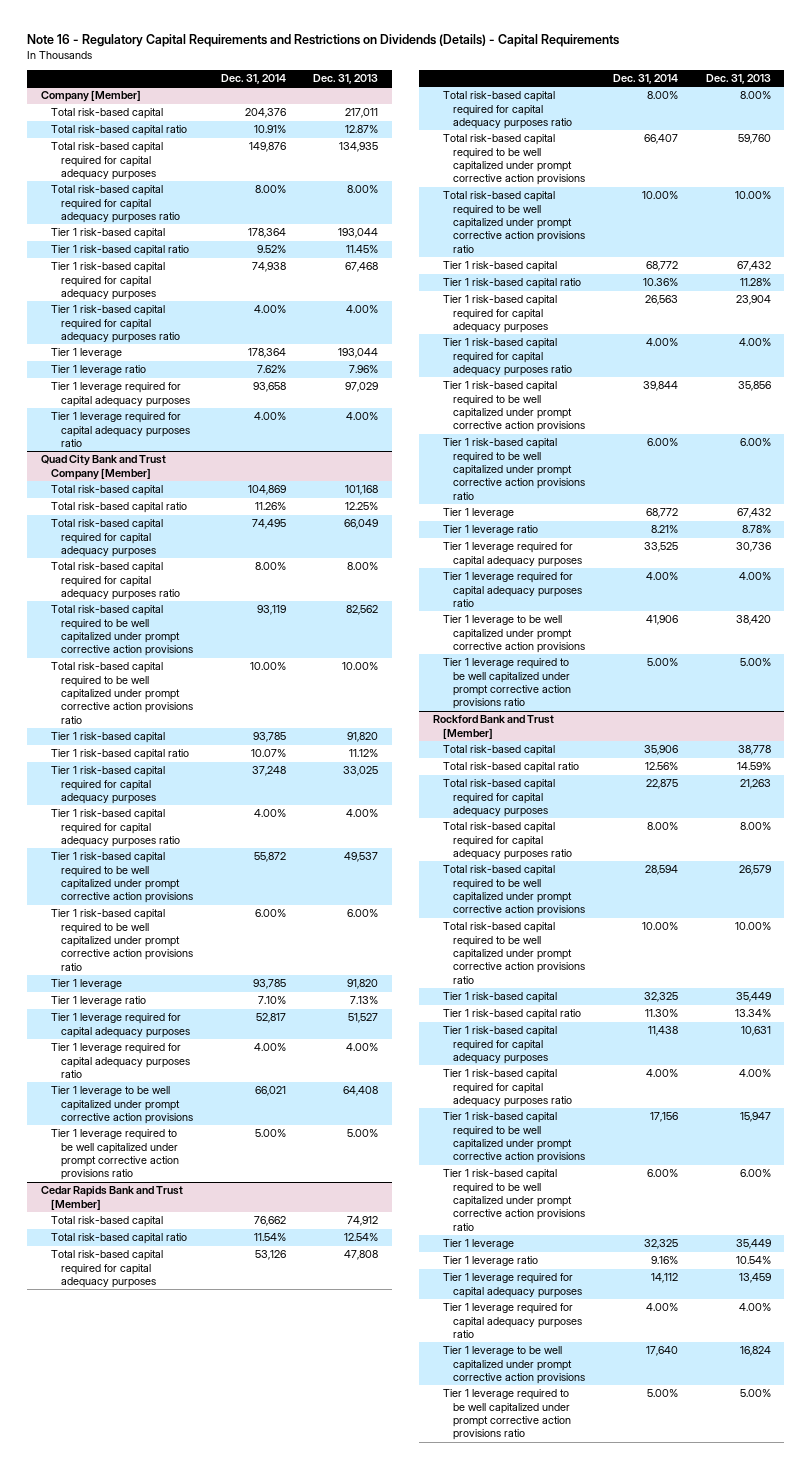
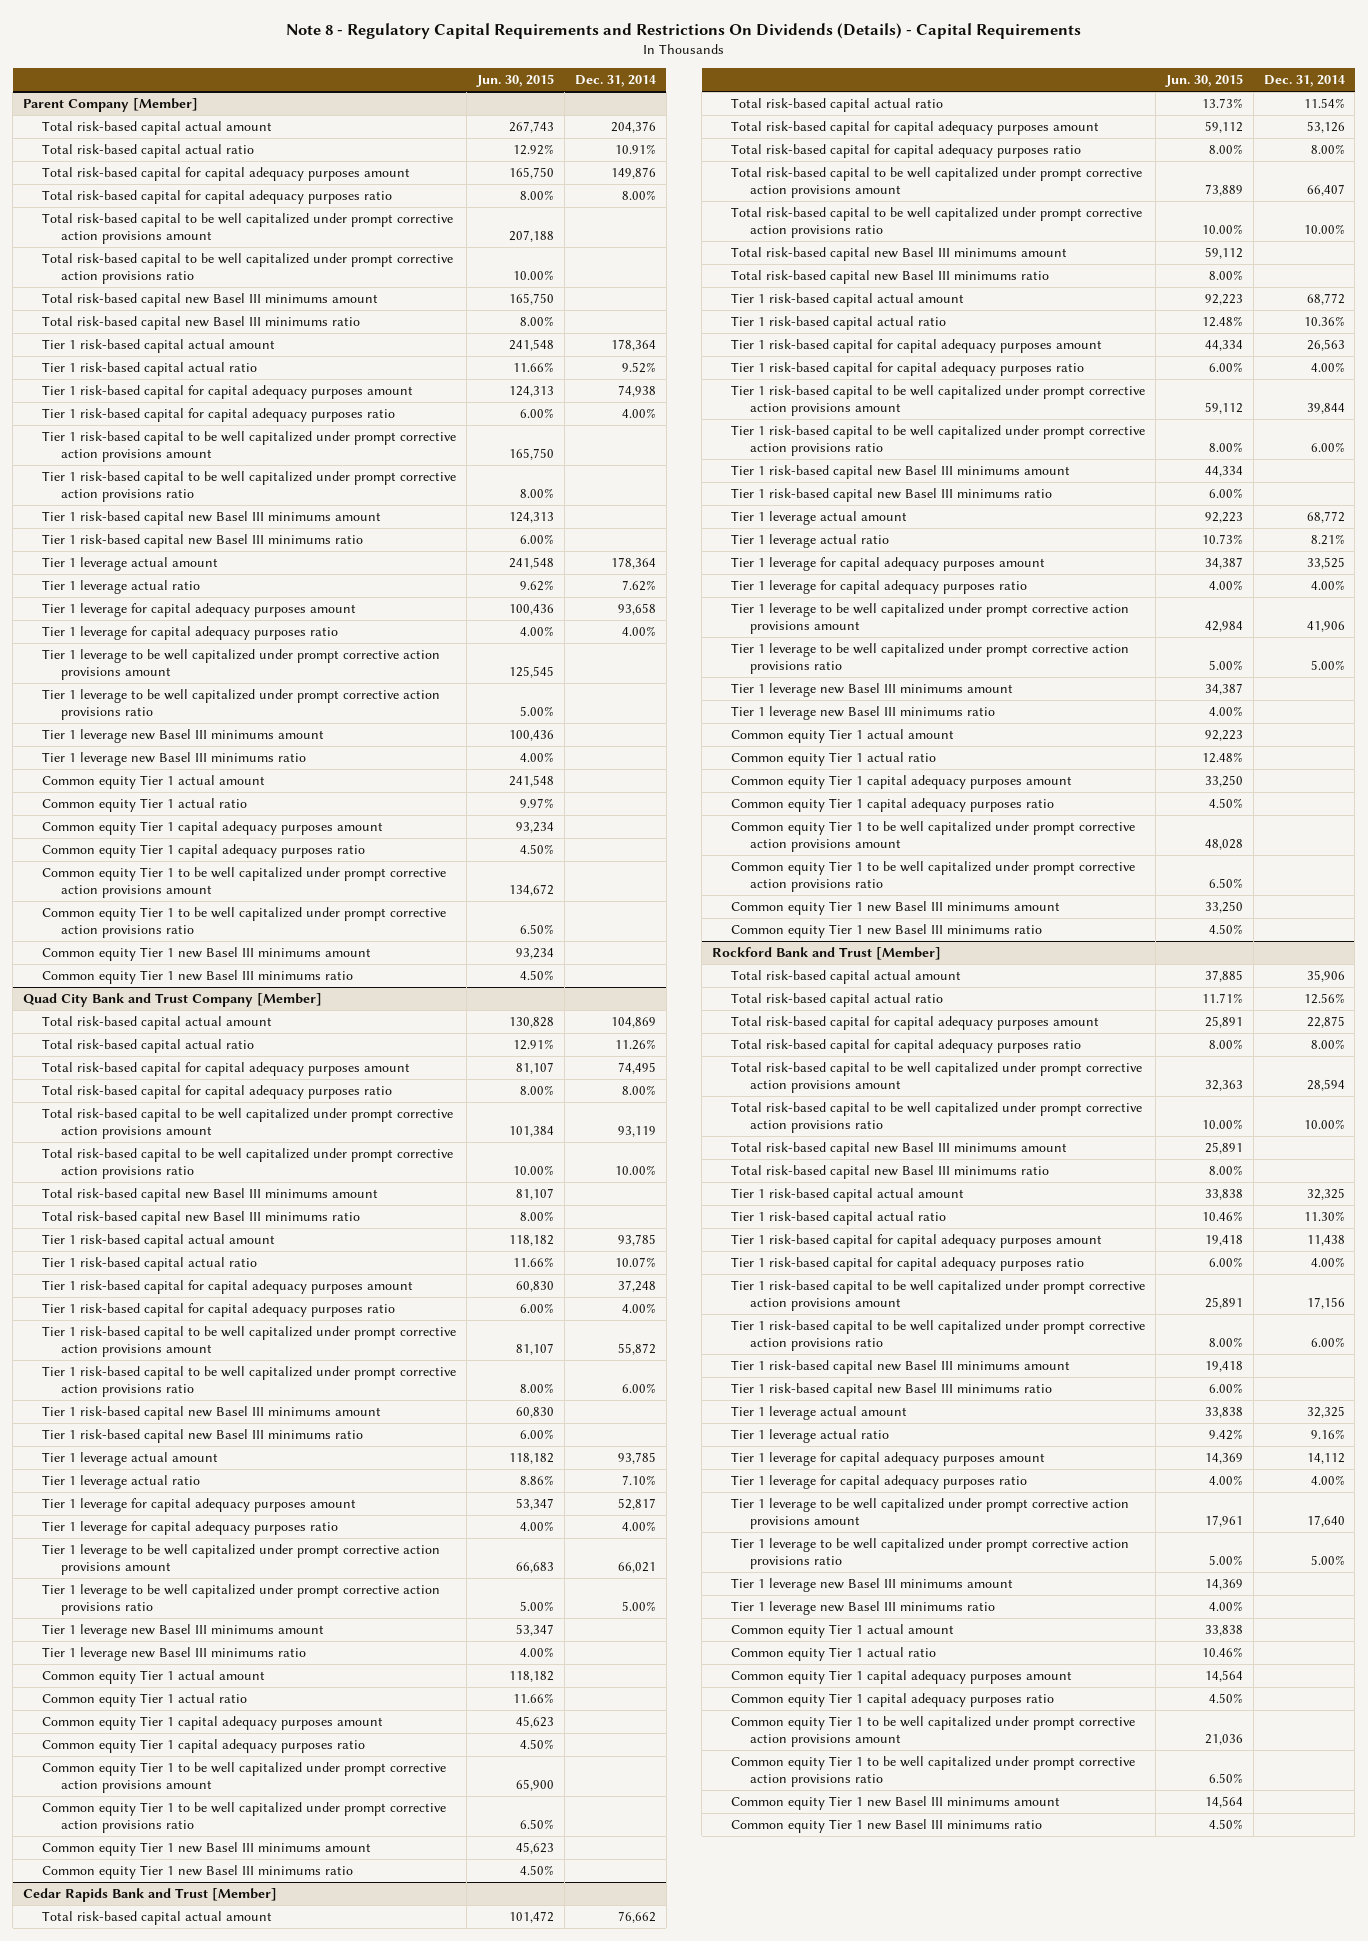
[26,33,619,47] Note 16 - Regulatory Capital Requirements and Restrictions on Dividends (Details) - Capital Requirements -> [285,22,1081,39] Note 8 - Regulatory Capital Requirements and Restrictions On Dividends (Details) - Capital Requirements
[313,74,379,85] Dec. 31, 2013 -> none
none -> [475,74,554,88] Jun. 30, 2015
[40,90,141,103] Company [Member] -> none
[50,108,163,120] Total risk-based capital -> none
[50,125,187,137] Total risk-based capital ratio -> none
[50,142,163,181] Total risk-based capital required for capital adequacy purposes -> none
[50,185,180,224] Total risk-based capital required for capital adequacy purposes ratio -> none
[50,228,165,240] Tier 1 risk-based capital -> none
[50,245,189,257] Tier 1 risk-based capital ratio -> none
[50,262,165,301] Tier 1 risk-based capital required for capital adequacy purposes -> none
[50,305,180,344] Tier 1 risk-based capital required for capital adequacy purposes ratio -> none
[50,348,122,359] Tier 1 leverage -> none
[50,365,146,376] Tier 1 leverage ratio -> none
[50,382,190,407] Tier 1 leverage required for capital adequacy purposes -> none
[50,412,190,448] Tier 1 leverage required for capital adequacy purposes ratio -> none
none -> [23,98,199,113] Parent Company [Member]
none -> [42,121,273,136] Total risk-based capital actual amount
none -> [42,144,255,159] Total risk-based capital actual ratio
none -> [42,167,411,182] Total risk-based capital for capital adequacy purposes amount
none -> [42,190,393,205] Total risk-based capital for capital adequacy purposes ratio
none -> [42,213,454,244] Total risk-based capital to be well capitalized under prompt corrective action provisions amount
none -> [42,253,454,284] Total risk-based capital to be well capitalized under prompt corrective action provisions ratio
none -> [42,293,379,308] Total risk-based capital new Basel III minimums amount
none -> [42,316,361,331] Total risk-based capital new Basel III minimums ratio
none -> [42,339,276,354] Tier 1 risk-based capital actual amount
none -> [42,362,258,377] Tier 1 risk-based capital actual ratio
none -> [42,385,414,400] Tier 1 risk-based capital for capital adequacy purposes amount
none -> [42,408,396,423] Tier 1 risk-based capital for capital adequacy purposes ratio
none -> [42,431,457,462] Tier 1 risk-based capital to be well capitalized under prompt corrective action provisions amount
none -> [42,471,457,502] Tier 1 risk-based capital to be well capitalized under prompt corrective action provisions ratio
none -> [42,511,382,526] Tier 1 risk-based capital new Basel III minimums amount
none -> [42,534,364,549] Tier 1 risk-based capital new Basel III minimums ratio
none -> [42,557,219,572] Tier 1 leverage actual amount
none -> [42,580,201,595] Tier 1 leverage actual ratio
none -> [42,603,357,618] Tier 1 leverage for capital adequacy purposes amount
none -> [42,626,339,641] Tier 1 leverage for capital adequacy purposes ratio
none -> [42,649,441,680] Tier 1 leverage to be well capitalized under prompt corrective action provisions amount
none -> [42,689,441,720] Tier 1 leverage to be well capitalized under prompt corrective action provisions ratio
none -> [42,729,325,744] Tier 1 leverage new Basel III minimums amount
none -> [42,752,307,767] Tier 1 leverage new Basel III minimums ratio
none -> [42,775,266,790] Common equity Tier 1 actual amount
none -> [42,798,248,813] Common equity Tier 1 actual ratio
none -> [42,821,384,836] Common equity Tier 1 capital adequacy purposes amount
none -> [42,844,366,859] Common equity Tier 1 capital adequacy purposes ratio
none -> [42,867,447,898] Common equity Tier 1 to be well capitalized under prompt corrective action provisions amount
none -> [42,907,447,938] Common equity Tier 1 to be well capitalized under prompt corrective action provisions ratio
none -> [42,947,372,962] Common equity Tier 1 new Basel III minimums amount
none -> [42,970,354,985] Common equity Tier 1 new Basel III minimums ratio
[50,485,163,497] Total risk-based capital -> [42,1016,273,1031] Total risk-based capital actual amount
[50,502,187,514] Total risk-based capital ratio -> [42,1039,255,1054] Total risk-based capital actual ratio
[50,519,163,558] Total risk-based capital required for capital adequacy purposes -> [42,1062,411,1077] Total risk-based capital for capital adequacy purposes amount
[50,562,180,601] Total risk-based capital required for capital adequacy purposes ratio -> [42,1085,393,1100] Total risk-based capital for capital adequacy purposes ratio
[50,605,193,657] Total risk-based capital required to be well capitalized under prompt corrective action provisions -> [42,1108,454,1139] Total risk-based capital to be well capitalized under prompt corrective action provisions amount
[50,662,193,724] Total risk-based capital required to be well capitalized under prompt corrective action provisions ratio -> [42,1148,454,1179] Total risk-based capital to be well capitalized under prompt corrective action provisions ratio
none -> [42,1188,379,1203] Total risk-based capital new Basel III minimums amount
none -> [42,1211,361,1226] Total risk-based capital new Basel III minimums ratio
[50,732,165,744] Tier 1 risk-based capital -> [42,1234,276,1249] Tier 1 risk-based capital actual amount
[50,749,189,761] Tier 1 risk-based capital ratio -> [42,1257,258,1272] Tier 1 risk-based capital actual ratio
[50,766,165,805] Tier 1 risk-based capital required for capital adequacy purposes -> [42,1280,414,1295] Tier 1 risk-based capital for capital adequacy purposes amount
[50,809,180,848] Tier 1 risk-based capital required for capital adequacy purposes ratio -> [42,1303,396,1318] Tier 1 risk-based capital for capital adequacy purposes ratio
[50,852,193,904] Tier 1 risk-based capital required to be well capitalized under prompt corrective action provisions -> [42,1326,457,1357] Tier 1 risk-based capital to be well capitalized under prompt corrective action provisions amount
[50,909,193,971] Tier 1 risk-based capital required to be well capitalized under prompt corrective action provisions ratio -> [42,1366,457,1397] Tier 1 risk-based capital to be well capitalized under prompt corrective action provisions ratio
none -> [42,1406,382,1421] Tier 1 risk-based capital new Basel III minimums amount
none -> [42,1429,364,1444] Tier 1 risk-based capital new Basel III minimums ratio
[50,979,122,990] Tier 1 leverage -> [42,1452,219,1467] Tier 1 leverage actual amount
[50,996,146,1007] Tier 1 leverage ratio -> [42,1475,201,1490] Tier 1 leverage actual ratio
[50,1013,190,1038] Tier 1 leverage required for capital adequacy purposes -> [42,1498,357,1513] Tier 1 leverage for capital adequacy purposes amount
[50,1043,190,1079] Tier 1 leverage required for capital adequacy purposes ratio -> [42,1521,339,1536] Tier 1 leverage for capital adequacy purposes ratio
[50,1086,193,1125] Tier 1 leverage to be well capitalized under prompt corrective action provisions -> [42,1544,441,1575] Tier 1 leverage to be well capitalized under prompt corrective action provisions amount
[50,1129,179,1181] Tier 1 leverage required to be well capitalized under prompt corrective action provisions ratio -> [42,1584,441,1615] Tier 1 leverage to be well capitalized under prompt corrective action provisions ratio
none -> [42,1624,325,1639] Tier 1 leverage new Basel III minimums amount
none -> [42,1647,307,1662] Tier 1 leverage new Basel III minimums ratio
none -> [42,1670,266,1685] Common equity Tier 1 actual amount
none -> [42,1693,248,1708] Common equity Tier 1 actual ratio
none -> [42,1716,384,1731] Common equity Tier 1 capital adequacy purposes amount
none -> [42,1739,366,1754] Common equity Tier 1 capital adequacy purposes ratio
none -> [42,1762,447,1793] Common equity Tier 1 to be well capitalized under prompt corrective action provisions amount
none -> [42,1802,447,1833] Common equity Tier 1 to be well capitalized under prompt corrective action provisions ratio
none -> [42,1842,372,1857] Common equity Tier 1 new Basel III minimums amount
none -> [42,1865,354,1880] Common equity Tier 1 new Basel III minimums ratio
[50,1216,163,1228] Total risk-based capital -> [42,1911,273,1926] Total risk-based capital actual amount
[50,1233,187,1245] Total risk-based capital ratio -> [730,98,943,113] Total risk-based capital actual ratio
[50,1250,163,1289] Total risk-based capital required for capital adequacy purposes -> [730,121,1099,136] Total risk-based capital for capital adequacy purposes amount
[443,91,573,130] Total risk-based capital required for capital adequacy purposes ratio -> [730,144,1081,159] Total risk-based capital for capital adequacy purposes ratio
[443,134,586,186] Total risk-based capital required to be well capitalized under prompt corrective action provisions -> [730,167,1142,198] Total risk-based capital to be well capitalized under prompt corrective action provisions amount
[443,191,586,253] Total risk-based capital required to be well capitalized under prompt corrective action provisions ratio -> [730,207,1142,238] Total risk-based capital to be well capitalized under prompt corrective action provisions ratio
none -> [730,247,1067,262] Total risk-based capital new Basel III minimums amount
none -> [730,270,1049,285] Total risk-based capital new Basel III minimums ratio
[443,261,558,273] Tier 1 risk-based capital -> [730,293,964,308] Tier 1 risk-based capital actual amount
[443,278,582,290] Tier 1 risk-based capital ratio -> [730,316,946,331] Tier 1 risk-based capital actual ratio
[443,295,558,334] Tier 1 risk-based capital required for capital adequacy purposes -> [730,339,1102,354] Tier 1 risk-based capital for capital adequacy purposes amount
[443,338,573,377] Tier 1 risk-based capital required for capital adequacy purposes ratio -> [730,362,1084,377] Tier 1 risk-based capital for capital adequacy purposes ratio
[443,381,586,433] Tier 1 risk-based capital required to be well capitalized under prompt corrective action provisions -> [730,385,1145,416] Tier 1 risk-based capital to be well capitalized under prompt corrective action provisions amount
[443,438,586,500] Tier 1 risk-based capital required to be well capitalized under prompt corrective action provisions ratio -> [730,425,1145,456] Tier 1 risk-based capital to be well capitalized under prompt corrective action provisions ratio
none -> [730,465,1070,480] Tier 1 risk-based capital new Basel III minimums amount
none -> [730,488,1052,503] Tier 1 risk-based capital new Basel III minimums ratio
[443,508,515,519] Tier 1 leverage -> [730,511,907,526] Tier 1 leverage actual amount
[443,525,539,536] Tier 1 leverage ratio -> [730,534,889,549] Tier 1 leverage actual ratio
[443,542,583,567] Tier 1 leverage required for capital adequacy purposes -> [730,557,1045,572] Tier 1 leverage for capital adequacy purposes amount
[443,572,583,608] Tier 1 leverage required for capital adequacy purposes ratio -> [730,580,1027,595] Tier 1 leverage for capital adequacy purposes ratio
[443,615,586,654] Tier 1 leverage to be well capitalized under prompt corrective action provisions -> [730,603,1129,634] Tier 1 leverage to be well capitalized under prompt corrective action provisions amount
[443,658,572,710] Tier 1 leverage required to be well capitalized under prompt corrective action provisions ratio -> [730,643,1129,674] Tier 1 leverage to be well capitalized under prompt corrective action provisions ratio
none -> [730,683,1013,698] Tier 1 leverage new Basel III minimums amount
none -> [730,706,995,721] Tier 1 leverage new Basel III minimums ratio
none -> [730,729,954,744] Common equity Tier 1 actual amount
none -> [730,752,936,767] Common equity Tier 1 actual ratio
none -> [730,775,1072,790] Common equity Tier 1 capital adequacy purposes amount
none -> [730,798,1054,813] Common equity Tier 1 capital adequacy purposes ratio
none -> [730,821,1135,852] Common equity Tier 1 to be well capitalized under prompt corrective action provisions amount
none -> [730,861,1135,892] Common equity Tier 1 to be well capitalized under prompt corrective action provisions ratio
none -> [730,901,1060,916] Common equity Tier 1 new Basel III minimums amount
none -> [730,924,1042,939] Common equity Tier 1 new Basel III minimums ratio
[443,745,556,757] Total risk-based capital -> [730,970,961,985] Total risk-based capital actual amount
[443,762,580,774] Total risk-based capital ratio -> [730,993,943,1008] Total risk-based capital actual ratio
[443,779,556,818] Total risk-based capital required for capital adequacy purposes -> [730,1016,1099,1031] Total risk-based capital for capital adequacy purposes amount
[443,822,573,861] Total risk-based capital required for capital adequacy purposes ratio -> [730,1039,1081,1054] Total risk-based capital for capital adequacy purposes ratio
[443,865,586,917] Total risk-based capital required to be well capitalized under prompt corrective action provisions -> [730,1062,1142,1093] Total risk-based capital to be well capitalized under prompt corrective action provisions amount
[443,922,586,984] Total risk-based capital required to be well capitalized under prompt corrective action provisions ratio -> [730,1102,1142,1133] Total risk-based capital to be well capitalized under prompt corrective action provisions ratio
none -> [730,1142,1067,1157] Total risk-based capital new Basel III minimums amount
none -> [730,1165,1049,1180] Total risk-based capital new Basel III minimums ratio
[443,992,558,1004] Tier 1 risk-based capital -> [730,1188,964,1203] Tier 1 risk-based capital actual amount
[443,1009,582,1021] Tier 1 risk-based capital ratio -> [730,1211,946,1226] Tier 1 risk-based capital actual ratio
[443,1026,558,1065] Tier 1 risk-based capital required for capital adequacy purposes -> [730,1234,1102,1249] Tier 1 risk-based capital for capital adequacy purposes amount
[443,1069,573,1108] Tier 1 risk-based capital required for capital adequacy purposes ratio -> [730,1257,1084,1272] Tier 1 risk-based capital for capital adequacy purposes ratio
[443,1112,586,1164] Tier 1 risk-based capital required to be well capitalized under prompt corrective action provisions -> [730,1280,1145,1311] Tier 1 risk-based capital to be well capitalized under prompt corrective action provisions amount
[443,1169,586,1231] Tier 1 risk-based capital required to be well capitalized under prompt corrective action provisions ratio -> [730,1320,1145,1351] Tier 1 risk-based capital to be well capitalized under prompt corrective action provisions ratio
none -> [730,1360,1070,1375] Tier 1 risk-based capital new Basel III minimums amount
none -> [730,1383,1052,1398] Tier 1 risk-based capital new Basel III minimums ratio
[443,1239,515,1250] Tier 1 leverage -> [730,1406,907,1421] Tier 1 leverage actual amount
[443,1256,539,1267] Tier 1 leverage ratio -> [730,1429,889,1444] Tier 1 leverage actual ratio
[443,1273,583,1298] Tier 1 leverage required for capital adequacy purposes -> [730,1452,1045,1467] Tier 1 leverage for capital adequacy purposes amount
[443,1303,583,1339] Tier 1 leverage required for capital adequacy purposes ratio -> [730,1475,1027,1490] Tier 1 leverage for capital adequacy purposes ratio
[443,1346,586,1385] Tier 1 leverage to be well capitalized under prompt corrective action provisions -> [730,1498,1129,1529] Tier 1 leverage to be well capitalized under prompt corrective action provisions amount
[443,1389,572,1441] Tier 1 leverage required to be well capitalized under prompt corrective action provisions ratio -> [730,1538,1129,1569] Tier 1 leverage to be well capitalized under prompt corrective action provisions ratio
none -> [730,1578,1013,1593] Tier 1 leverage new Basel III minimums amount
none -> [730,1601,995,1616] Tier 1 leverage new Basel III minimums ratio
none -> [730,1624,954,1639] Common equity Tier 1 actual amount
none -> [730,1647,936,1662] Common equity Tier 1 actual ratio
none -> [730,1670,1072,1685] Common equity Tier 1 capital adequacy purposes amount
none -> [730,1693,1054,1708] Common equity Tier 1 capital adequacy purposes ratio
none -> [730,1716,1135,1747] Common equity Tier 1 to be well capitalized under prompt corrective action provisions amount
none -> [730,1756,1135,1787] Common equity Tier 1 to be well capitalized under prompt corrective action provisions ratio
none -> [730,1796,1060,1811] Common equity Tier 1 new Basel III minimums amount
none -> [730,1819,1042,1834] Common equity Tier 1 new Basel III minimums ratio

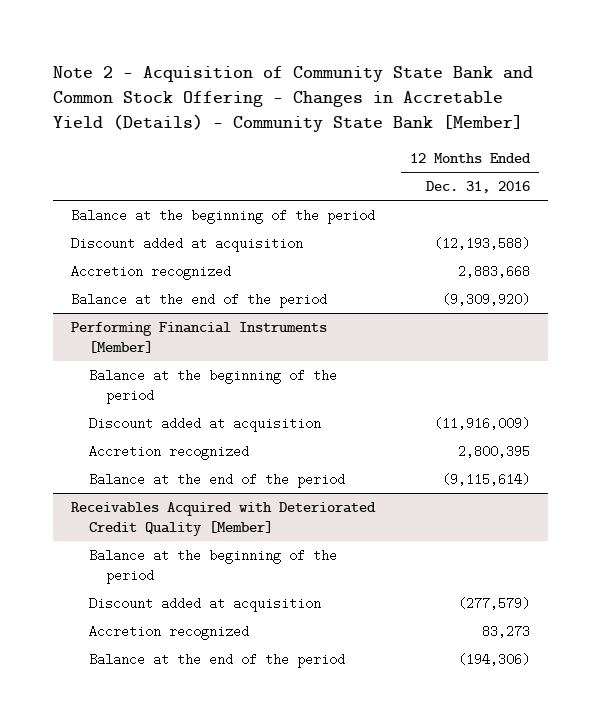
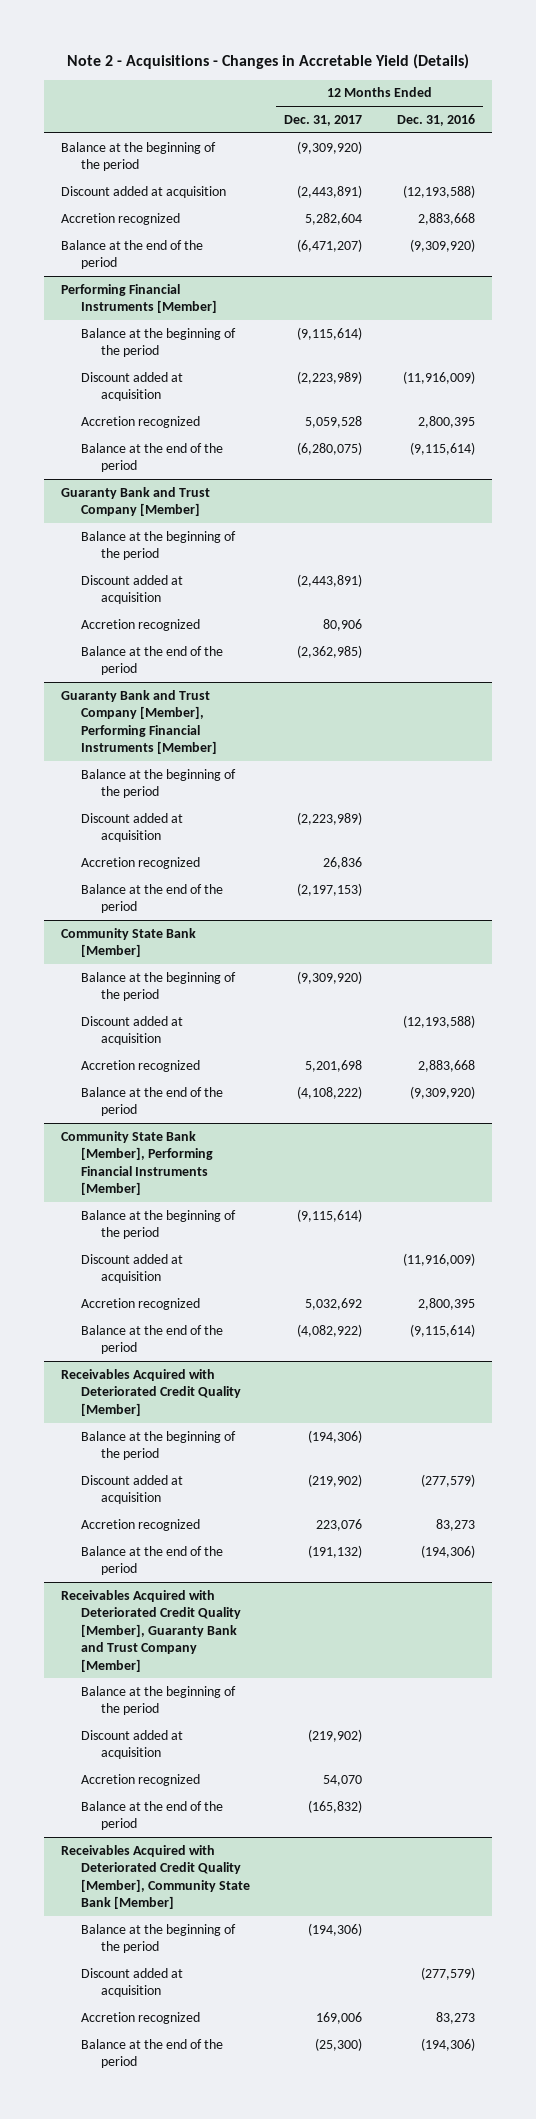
[53,65,534,132] Note 2 - Acquisition of Community State Bank and Common Stock Offering - Changes in Accretable Yield (Details) - Community State Bank [Member] -> [67,53,470,69] Note 2 - Acquisitions - Changes in Accretable Yield (Details)
none -> [284,115,363,127] Dec. 31, 2017
none -> [61,486,211,517] Guaranty Bank and Trust Company [Member]
none -> [81,530,237,561] Balance at the beginning of the period
none -> [81,574,184,605] Discount added at acquisition
none -> [81,618,201,631] Accretion recognized
none -> [81,645,224,676] Balance at the end of the period
none -> [61,689,218,755] Guaranty Bank and Trust Company [Member], Performing Financial Instruments [Member]
none -> [81,768,237,799] Balance at the beginning of the period
none -> [81,812,184,843] Discount added at acquisition
none -> [81,856,201,869] Accretion recognized
none -> [81,883,224,914] Balance at the end of the period
none -> [61,927,197,958] Community State Bank [Member]
none -> [81,971,237,1002] Balance at the beginning of the period
none -> [81,1015,184,1046] Discount added at acquisition
none -> [81,1059,201,1072] Accretion recognized
none -> [81,1086,224,1117] Balance at the end of the period
none -> [61,1130,214,1196] Community State Bank [Member], Performing Financial Instruments [Member]
none -> [81,1209,237,1240] Balance at the beginning of the period
none -> [81,1253,184,1284] Discount added at acquisition
none -> [81,1297,201,1310] Accretion recognized
none -> [81,1324,224,1355] Balance at the end of the period
none -> [61,1589,242,1672] Receivables Acquired with Deteriorated Credit Quality [Member], Guaranty Bank and Trust Company [Member]
none -> [81,1685,237,1716] Balance at the beginning of the period
none -> [81,1729,184,1760] Discount added at acquisition
none -> [81,1773,201,1786] Accretion recognized
none -> [81,1800,224,1831] Balance at the end of the period
none -> [61,1844,251,1910] Receivables Acquired with Deteriorated Credit Quality [Member], Community State Bank [Member]
none -> [81,1923,237,1954] Balance at the beginning of the period
none -> [81,1967,184,1998] Discount added at acquisition
none -> [81,2011,201,2024] Accretion recognized
none -> [81,2038,224,2069] Balance at the end of the period

